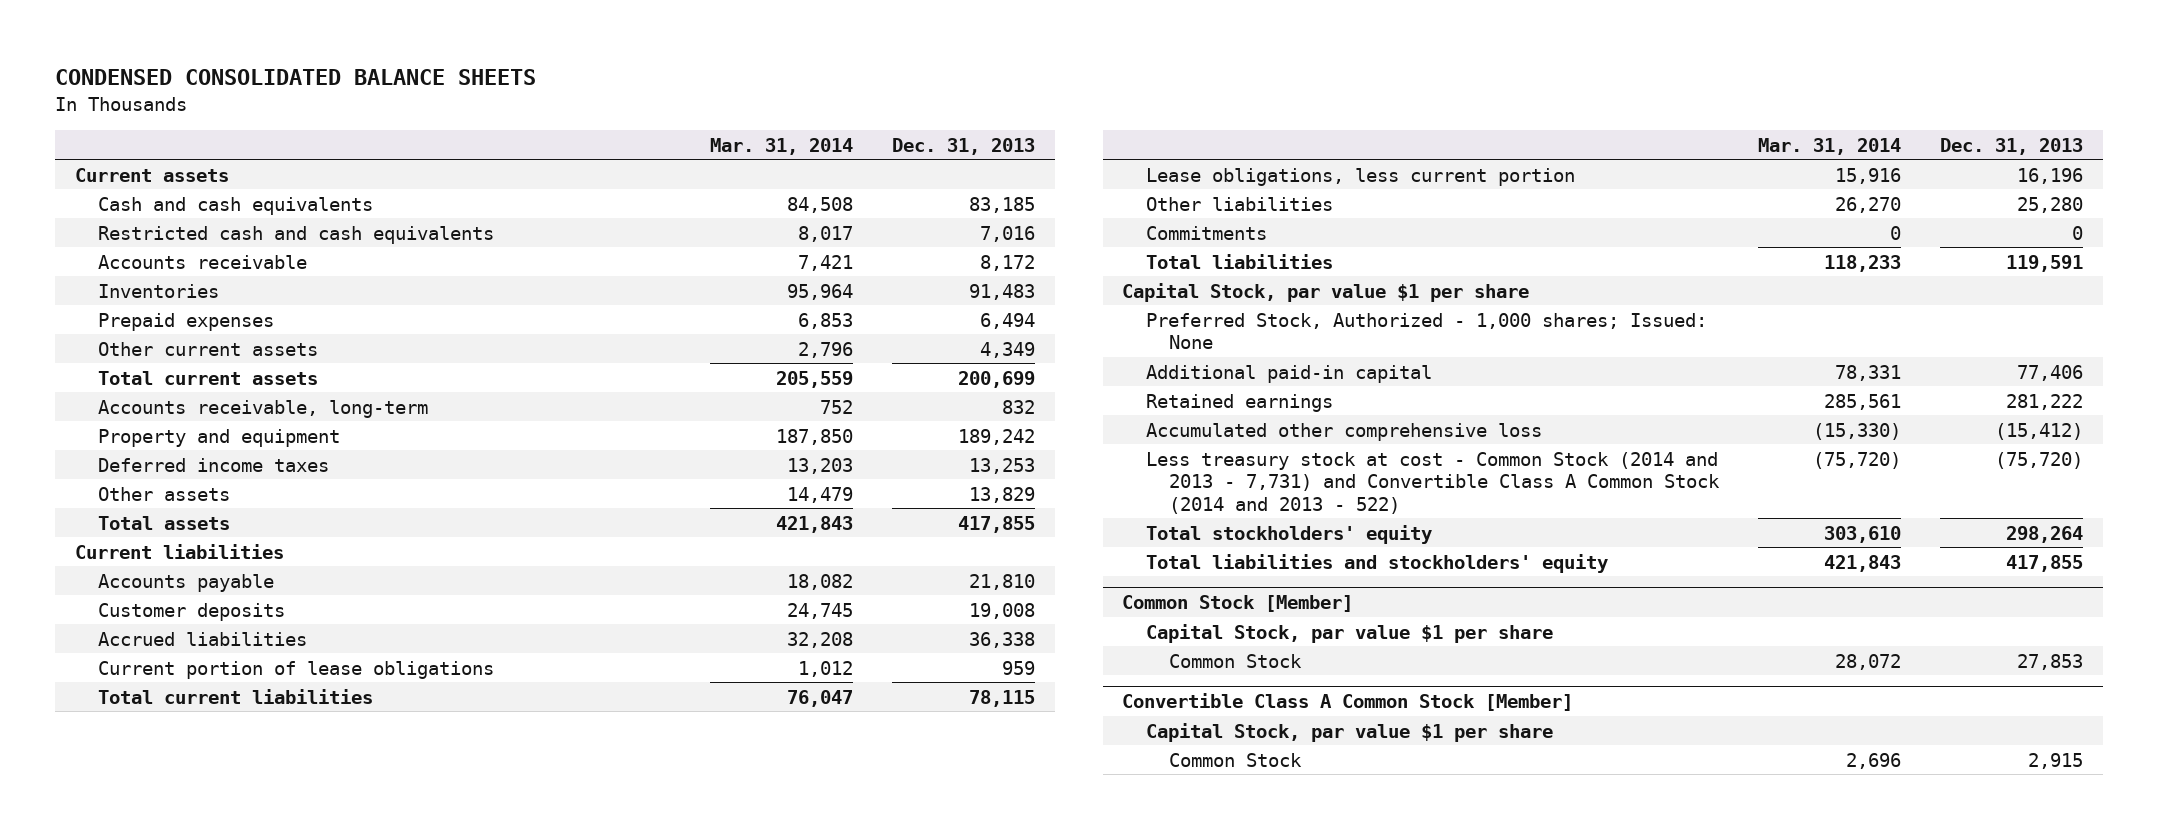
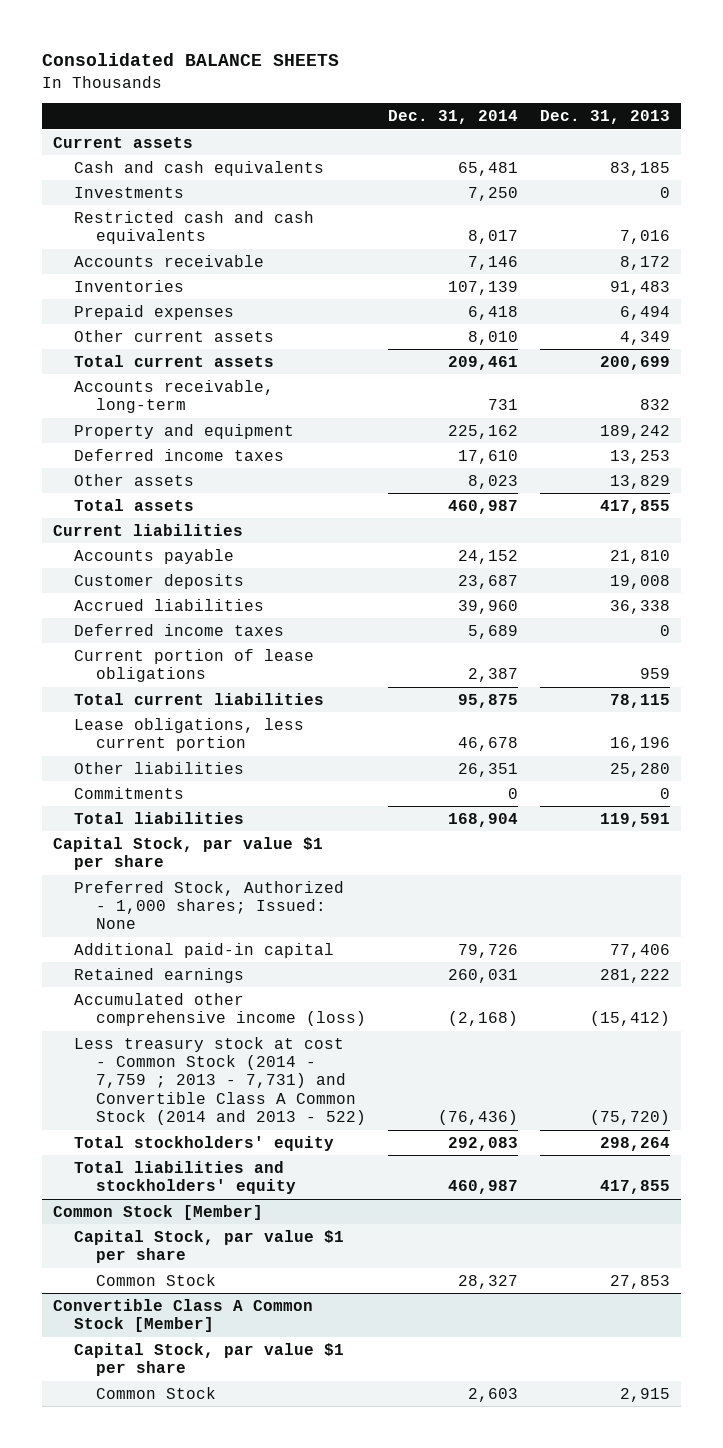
[55,68,537,85] CONDENSED CONSOLIDATED BALANCE SHEETS -> [41,53,339,67] Consolidated BALANCE SHEETS
[710,137,854,155] Mar. 31, 2014 -> none
none -> [387,110,518,125] Dec. 31, 2014
none -> [74,186,185,198] Investments
none -> [74,623,285,636] Deferred income taxes
[1145,422,1542,441] Accumulated other comprehensive loss -> [74,992,366,1027] Accumulated other comprehensive income (loss)
[1145,451,1721,514] Less treasury stock at cost - Common Stock (2014 and 2013 - 7,731) and Convertible Class A Common Stock (2014 and 2013 - 522) -> [74,1036,366,1126] Less treasury stock at cost - Common Stock (2014 - 7,759 ; 2013 - 7,731) and Convertible Class A Common Stock (2014 and 2013 - 522)

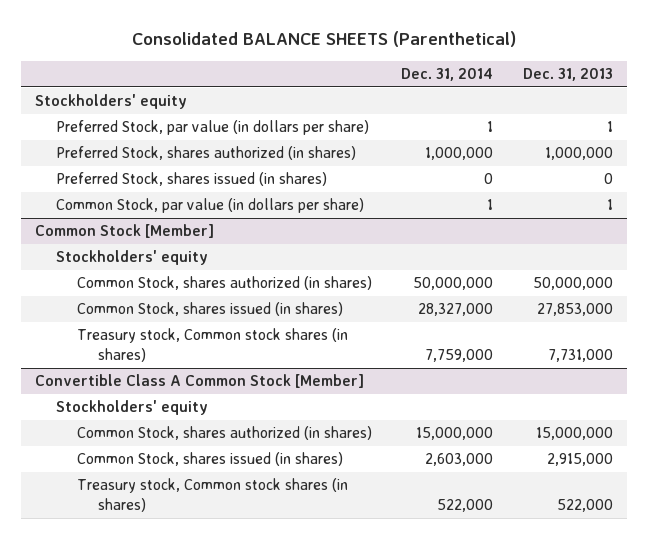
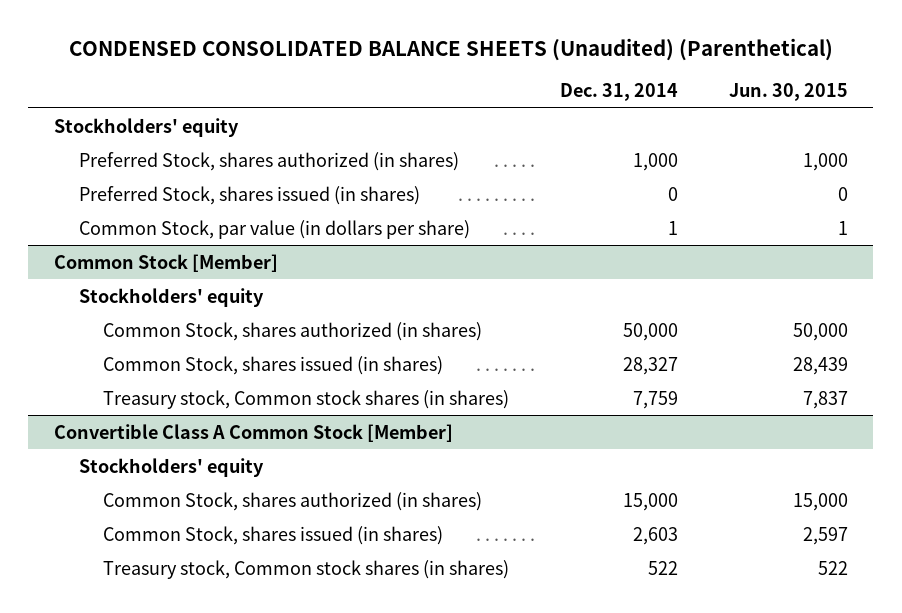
[132,31,517,48] Consolidated BALANCE SHEETS (Parenthetical) -> [68,37,833,61] CONDENSED CONSOLIDATED BALANCE SHEETS (Unaudited) (Parenthetical)
[522,68,613,82] Dec. 31, 2013 -> none
none -> [728,83,848,102] Jun. 30, 2015
[56,120,370,136] Preferred Stock, par value (in dollars per share) -> none
[425,147,494,161] 1,000,000 -> [633,152,679,171] 1,000
[413,277,494,291] 50,000,000 -> [623,322,679,341] 50,000
[418,303,494,317] 28,327,000 -> [623,356,679,375] 28,327
[425,348,494,362] 7,759,000 -> [633,390,679,409] 7,759
[416,427,494,441] 15,000,000 -> [623,492,679,511] 15,000
[425,453,494,467] 2,603,000 -> [633,526,679,545] 2,603
[437,498,494,512] 522,000 -> [648,560,679,575] 522

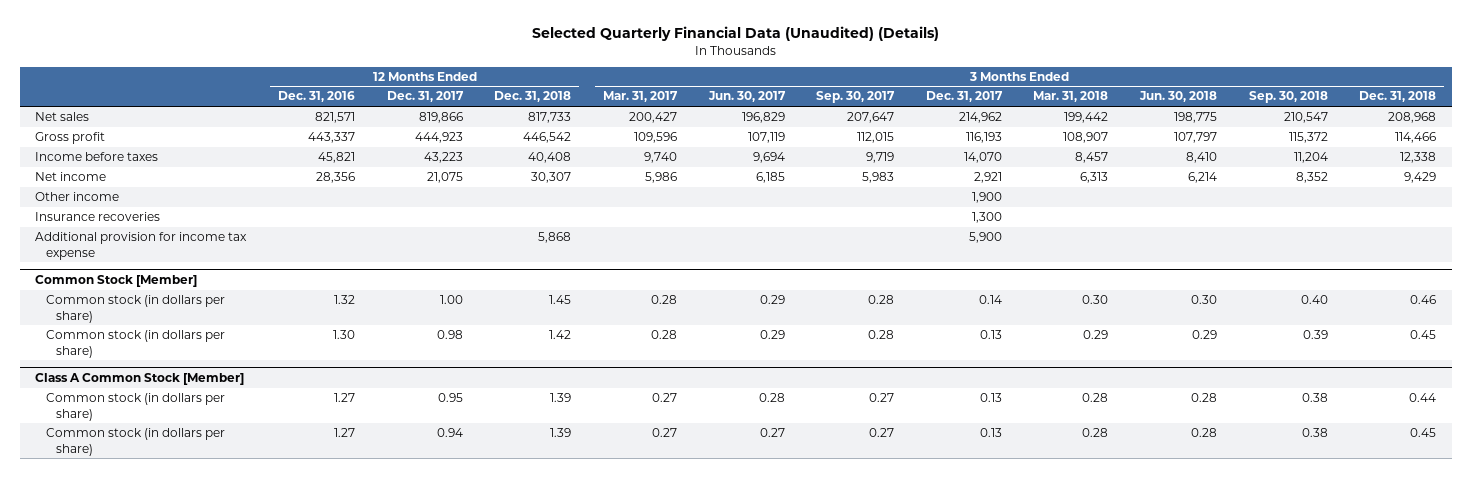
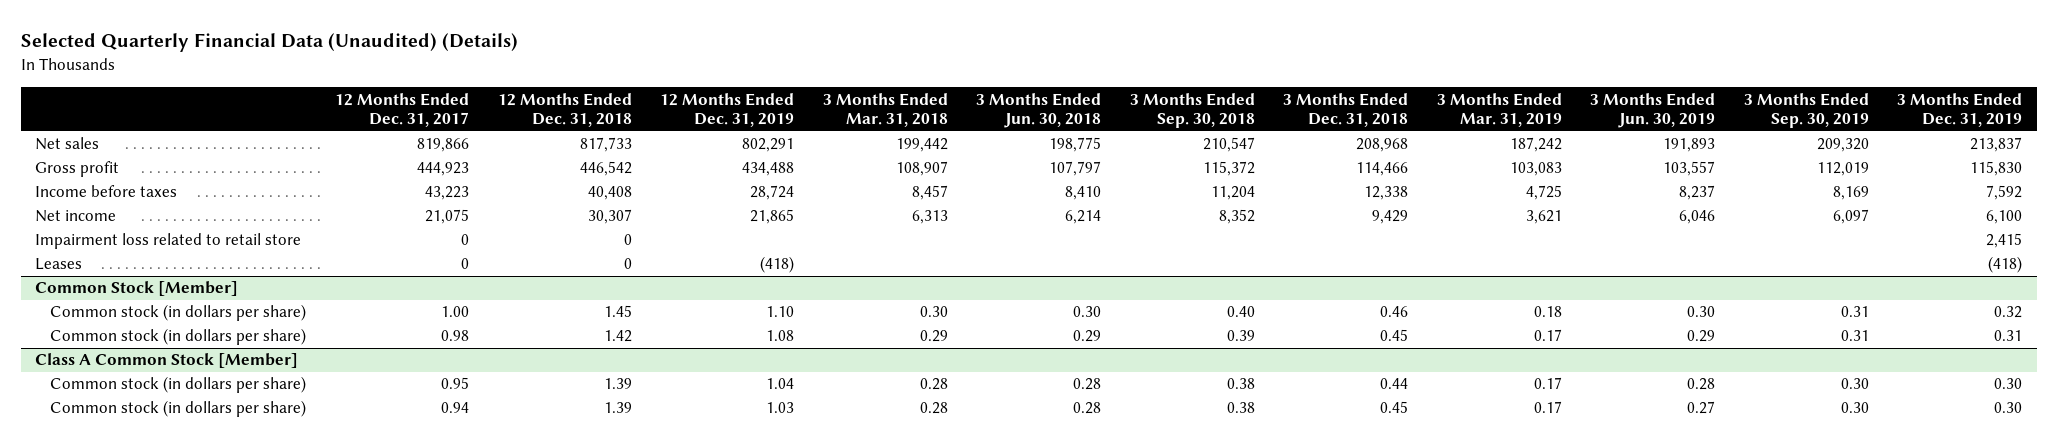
[278,91,356,103] Dec. 31, 2016 -> none
[602,91,678,103] Mar. 31, 2017 -> none
[707,91,786,103] Jun. 30, 2017 -> none
[816,91,896,104] Sep. 30, 2017 -> none
[925,91,1003,103] Dec. 31, 2017 -> none
none -> [660,92,795,128] 12 Months Ended Dec. 31, 2019
none -> [1436,92,1562,128] 3 Months Ended Mar. 31, 2019
none -> [1590,92,1716,129] 3 Months Ended Jun. 30, 2019
none -> [1743,92,1869,129] 3 Months Ended Sep. 30, 2019
none -> [1897,92,2023,128] 3 Months Ended Dec. 31, 2019
[35,192,120,202] Other income -> none
[35,212,161,222] Insurance recoveries -> none
[35,232,248,260] Additional provision for income tax expense -> none
none -> [35,233,302,250] Impairment loss related to retail store
none -> [35,258,83,271] Leases

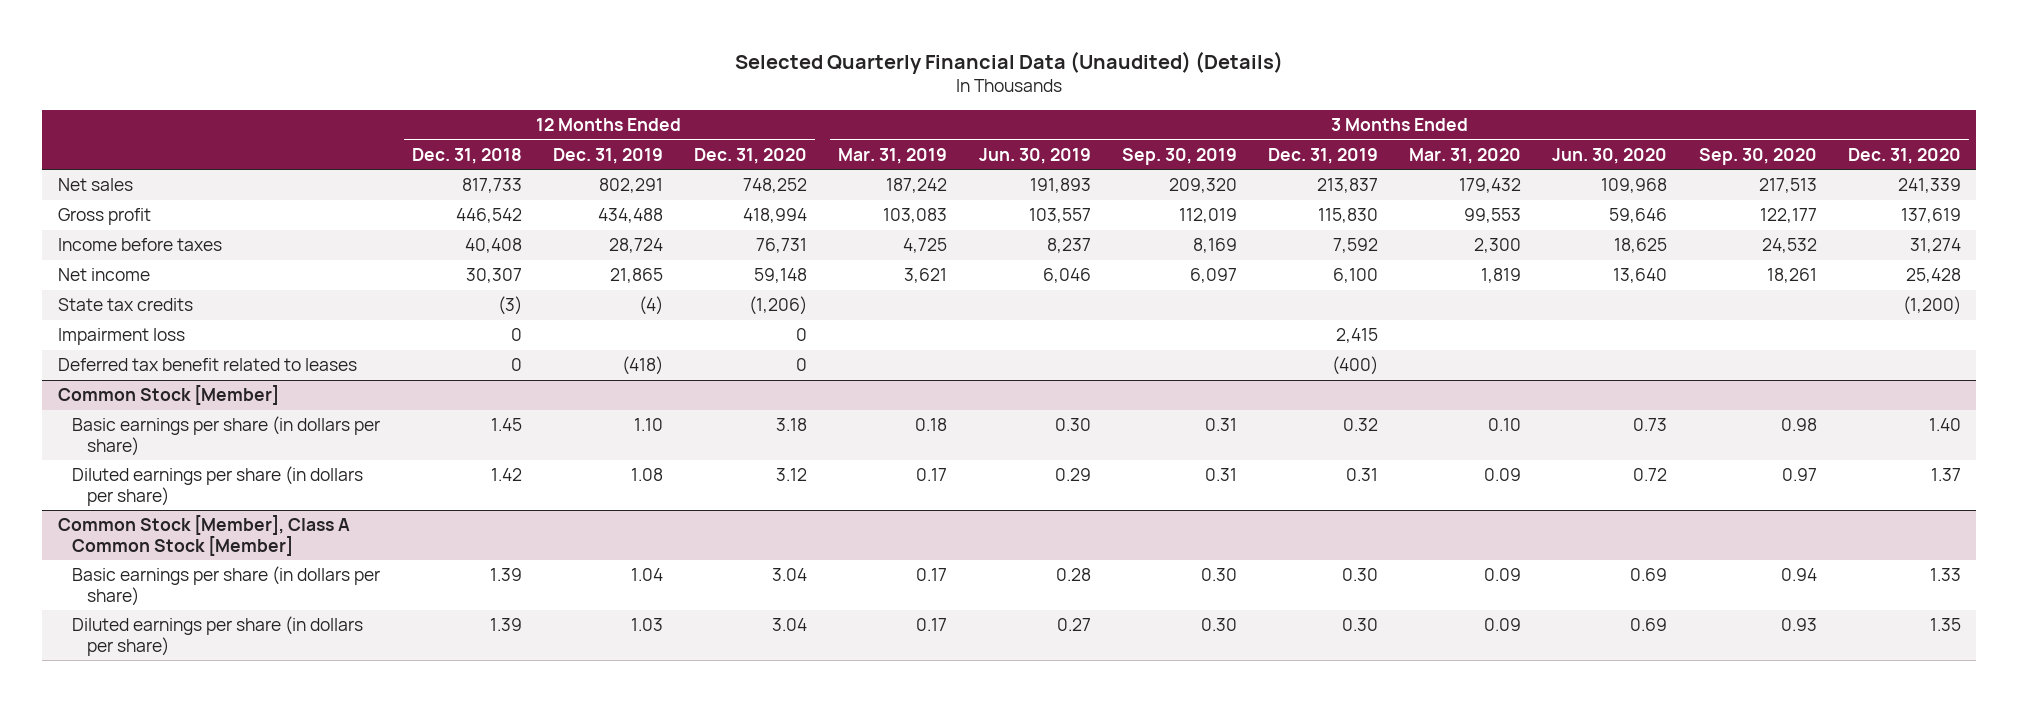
[335,92,470,128] 12 Months Ended Dec. 31, 2017 -> none
[822,92,948,128] 3 Months Ended Mar. 31, 2018 -> none
[976,92,1102,129] 3 Months Ended Jun. 30, 2018 -> none
[1129,92,1255,129] 3 Months Ended Sep. 30, 2018 -> none
[1283,92,1409,128] 3 Months Ended Dec. 31, 2018 -> none
none -> [694,147,808,164] Dec. 31, 2020
none -> [1409,147,1522,164] Mar. 31, 2020
none -> [1552,147,1668,164] Jun. 30, 2020
none -> [1698,147,1817,165] Sep. 30, 2020
none -> [1847,147,1961,164] Dec. 31, 2020
[35,258,83,271] Leases -> none
none -> [57,298,193,312] State tax credits
[35,233,302,250] Impairment loss related to retail store -> [57,328,185,346] Impairment loss
none -> [57,358,357,372] Deferred tax benefit related to leases
[50,304,307,322] Common stock (in dollars per share) -> [72,416,381,456] Basic earnings per share (in dollars per share)
[50,328,307,346] Common stock (in dollars per share) -> [72,466,364,506] Diluted earnings per share (in dollars per share)
[35,353,299,369] Class A Common Stock [Member] -> [57,515,350,556] Common Stock [Member], Class A Common Stock [Member]
[50,376,307,394] Common stock (in dollars per share) -> [72,566,381,606] Basic earnings per share (in dollars per share)
[50,400,307,418] Common stock (in dollars per share) -> [72,616,364,656] Diluted earnings per share (in dollars per share)

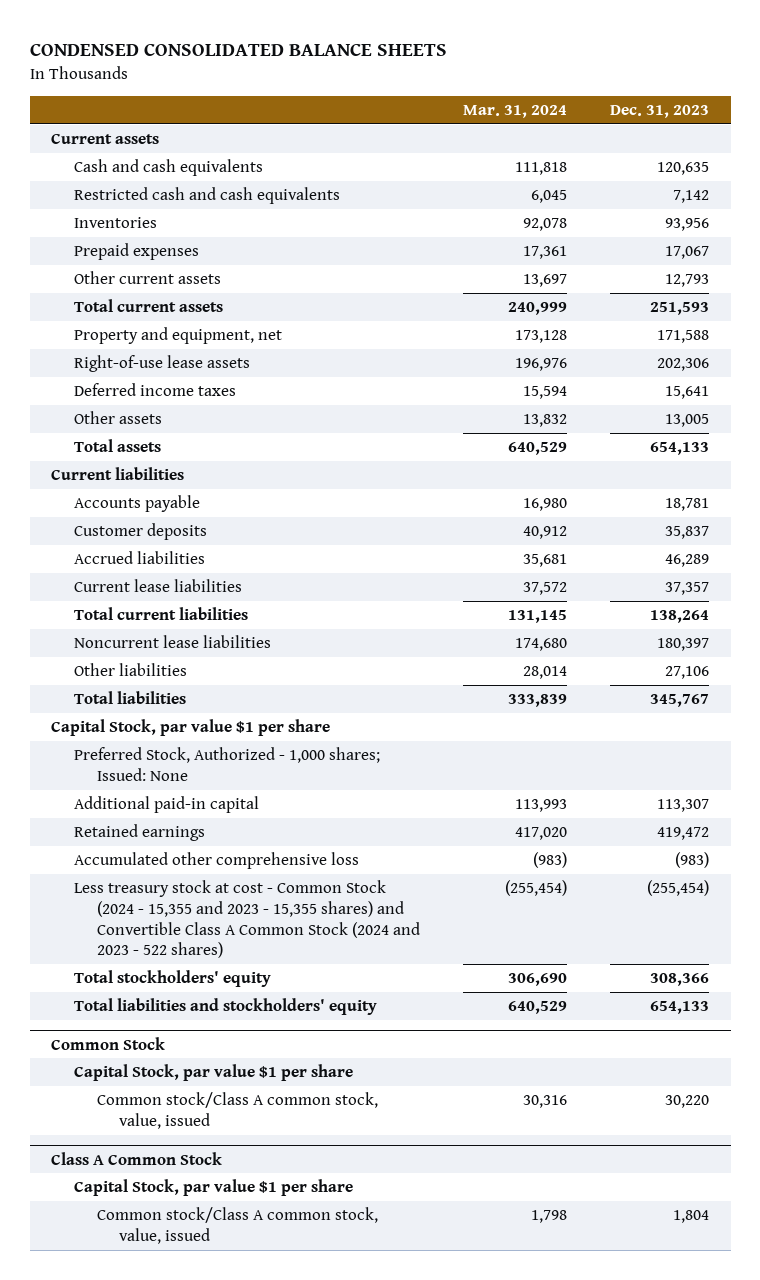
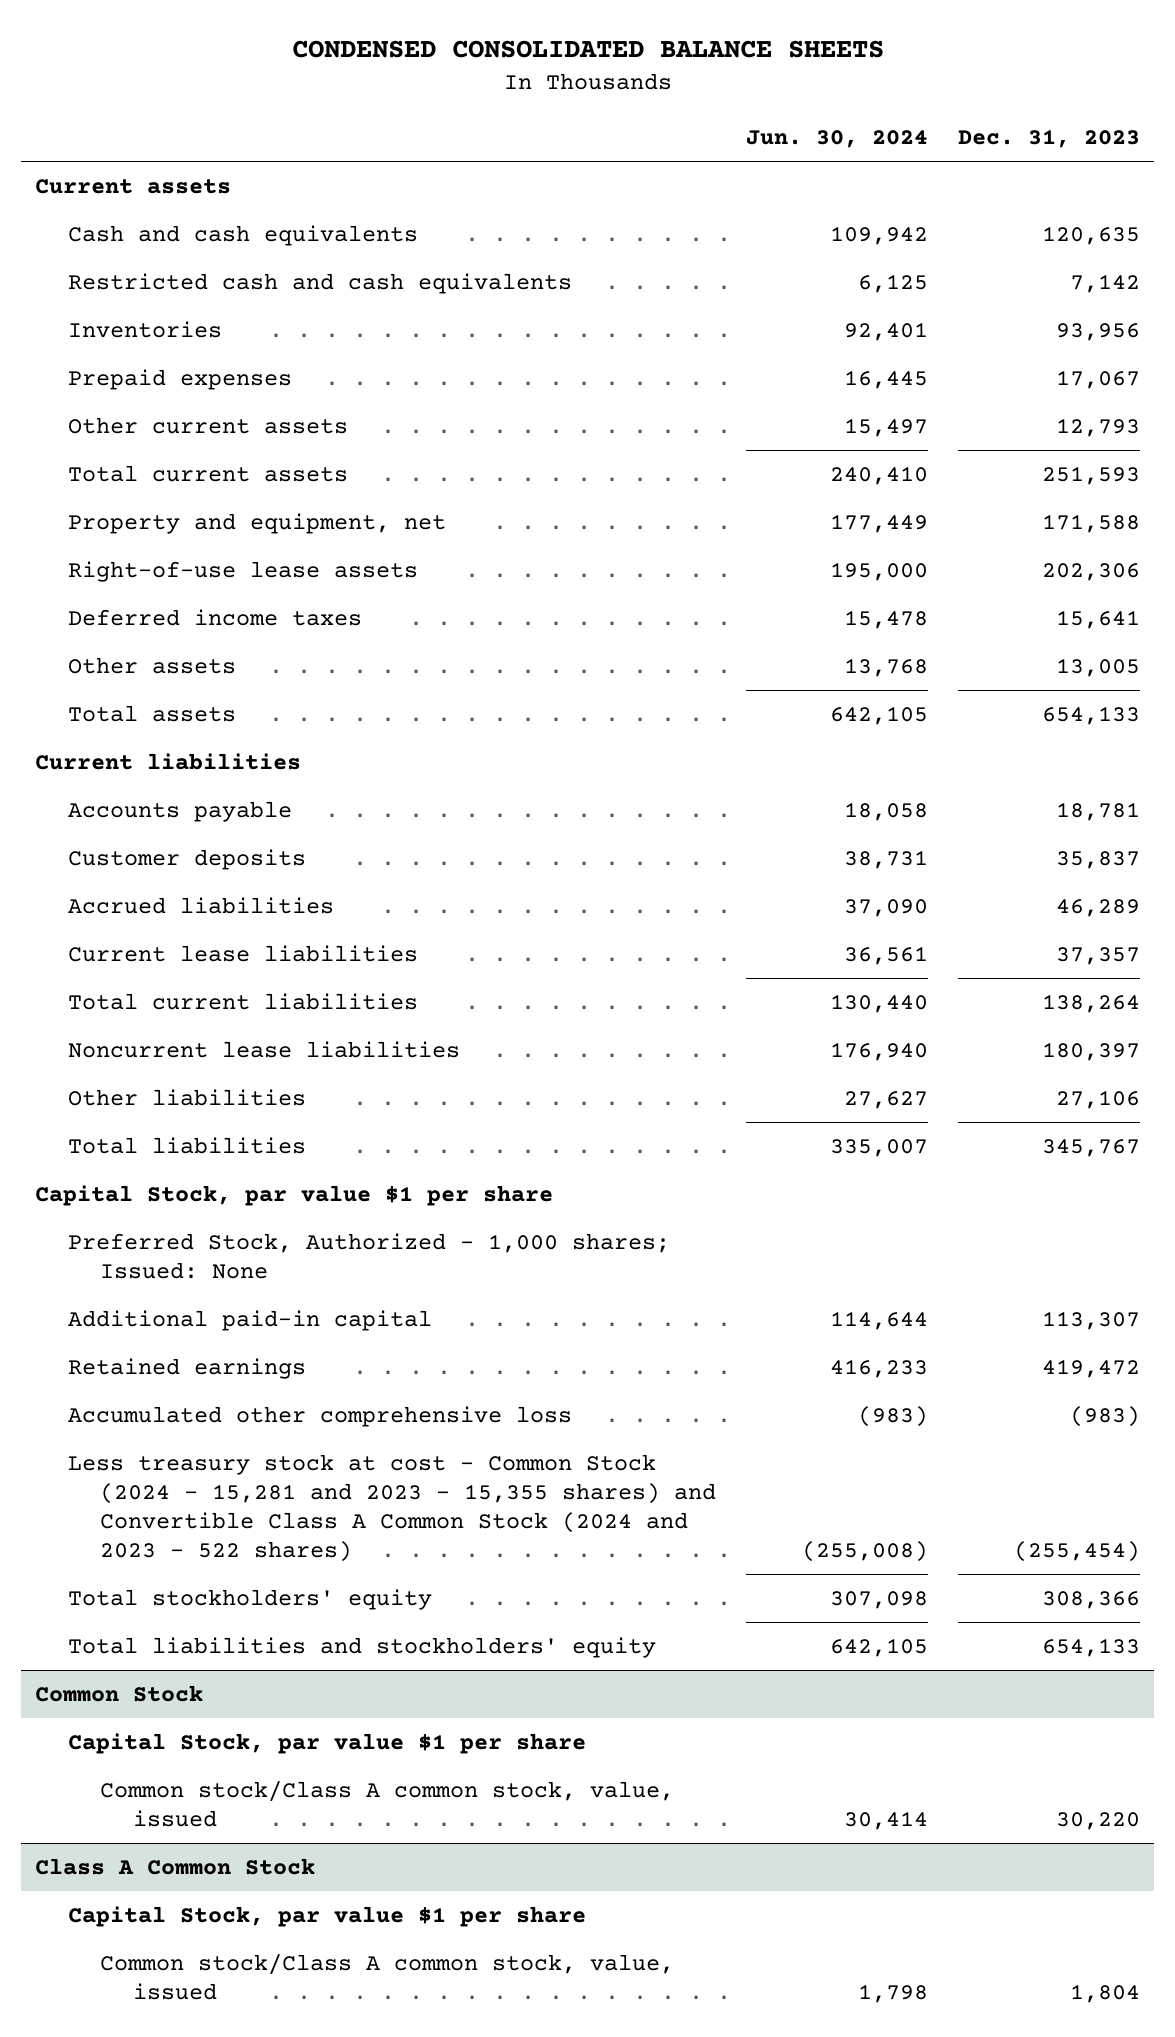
[462,104,567,118] Mar. 31, 2024 -> none
none -> [746,130,929,149] Jun. 30, 2024
[74,880,420,959] Less treasury stock at cost - Common Stock (2024 - 15,355 and 2023 - 15,355 shares) and Convertible Class A Common Stock (2024 and 2023 - 522 shares) -> [67,1453,717,1563] Less treasury stock at cost - Common Stock (2024 - 15,281 and 2023 - 15,355 shares) and Convertible Class A Common Stock (2024 and 2023 - 522 shares)

